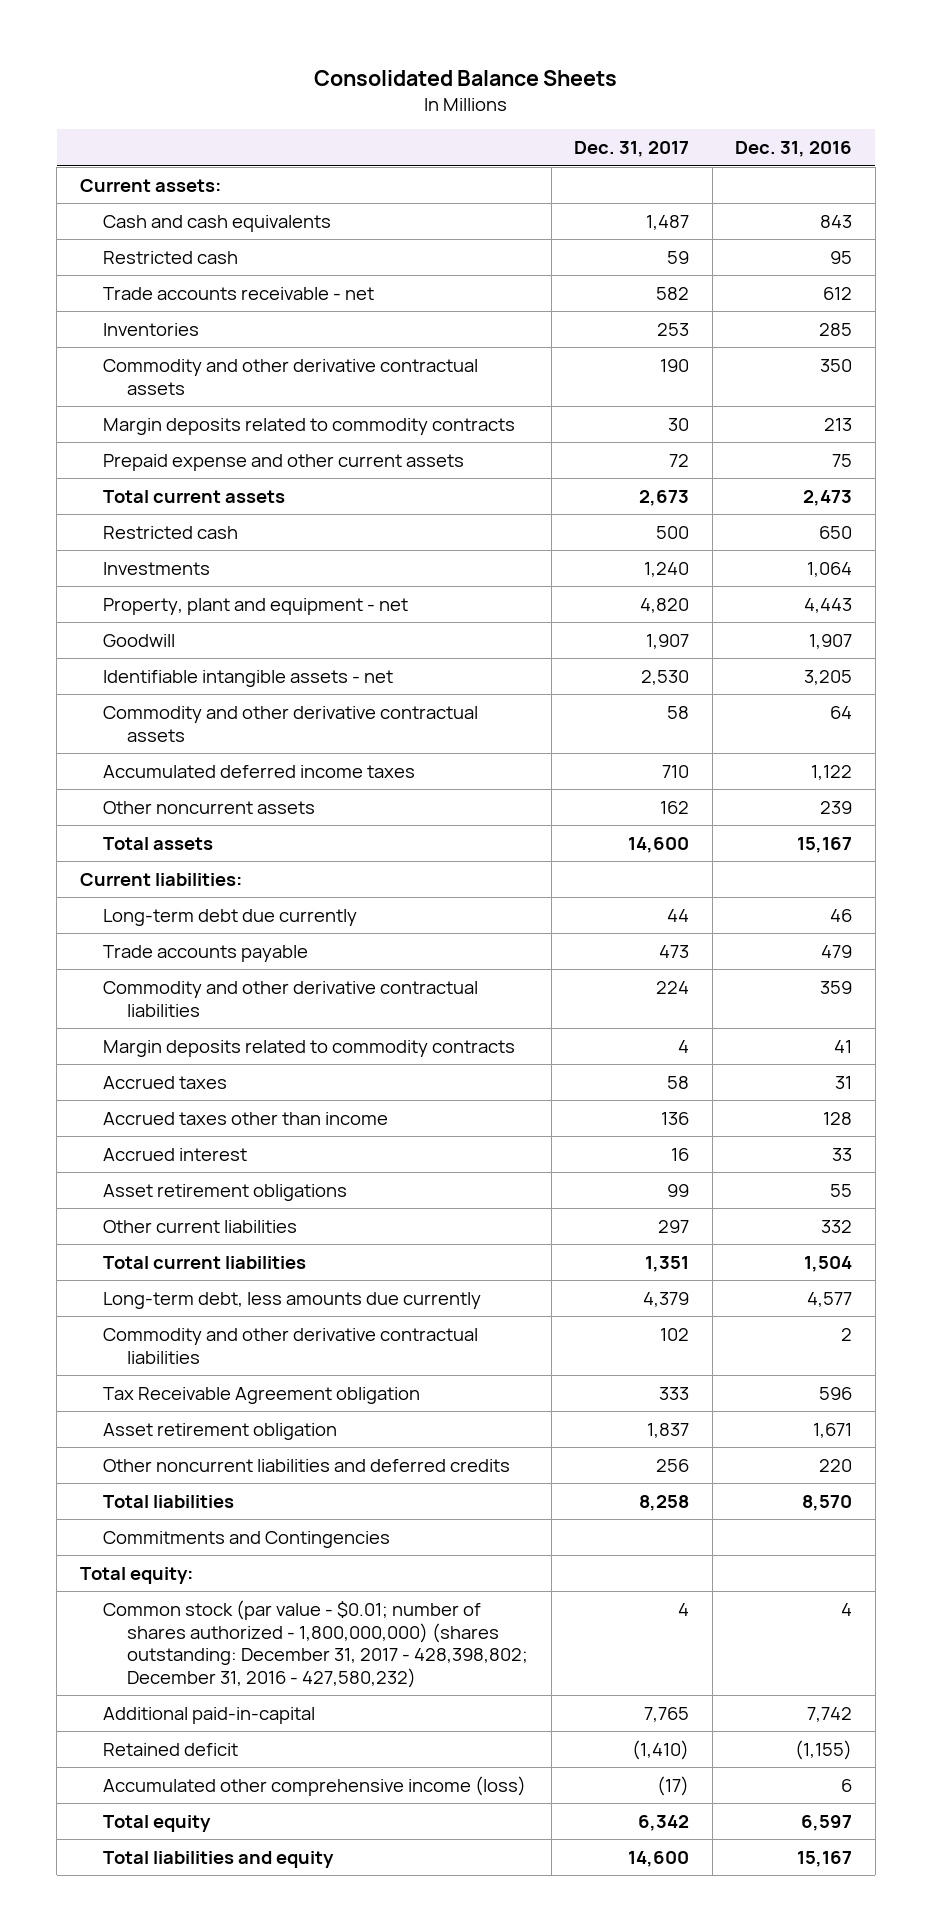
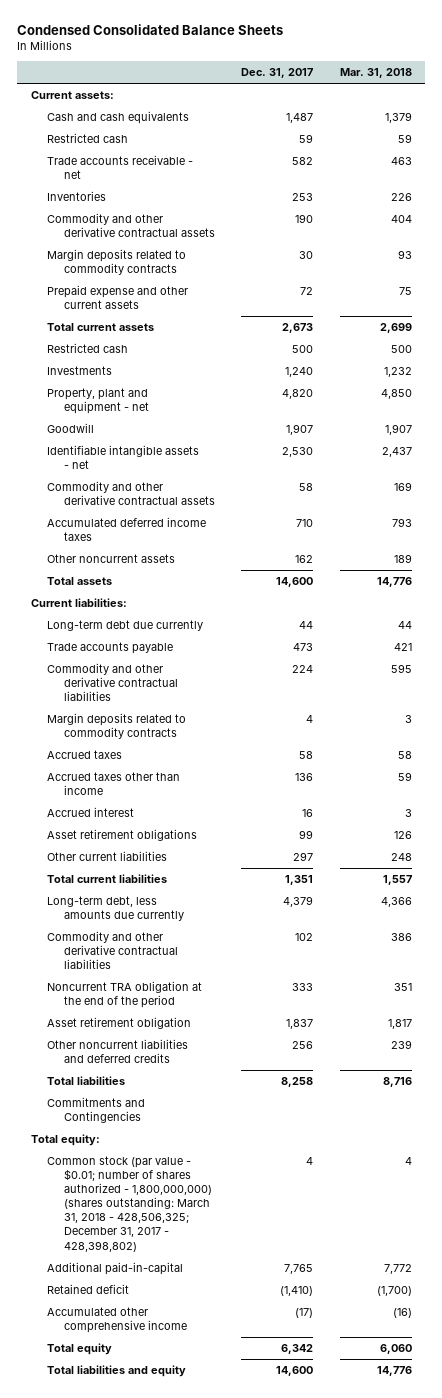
[313,69,617,86] Consolidated Balance Sheets -> [17,23,284,35] Condensed Consolidated Balance Sheets
[735,141,853,158] Dec. 31, 2016 -> none
none -> [339,68,412,79] Mar. 31, 2018
[103,1386,421,1404] Tax Receivable Agreement obligation -> [47,981,203,1009] Noncurrent TRA obligation at the end of the period
[103,1599,529,1688] Common stock (par value - $0.01; number of shares authorized - 1,800,000,000) (shares outstanding: December 31, 2017 - 428,398,802; December 31, 2016 - 427,580,232) -> [47,1156,212,1252] Common stock (par value - $0.01; number of shares authorized - 1,800,000,000) (shares outstanding: March 31, 2018 - 428,506,325; December 31, 2017 - 428,398,802)
[103,1775,527,1796] Accumulated other comprehensive income (loss) -> [47,1307,187,1334] Accumulated other comprehensive income

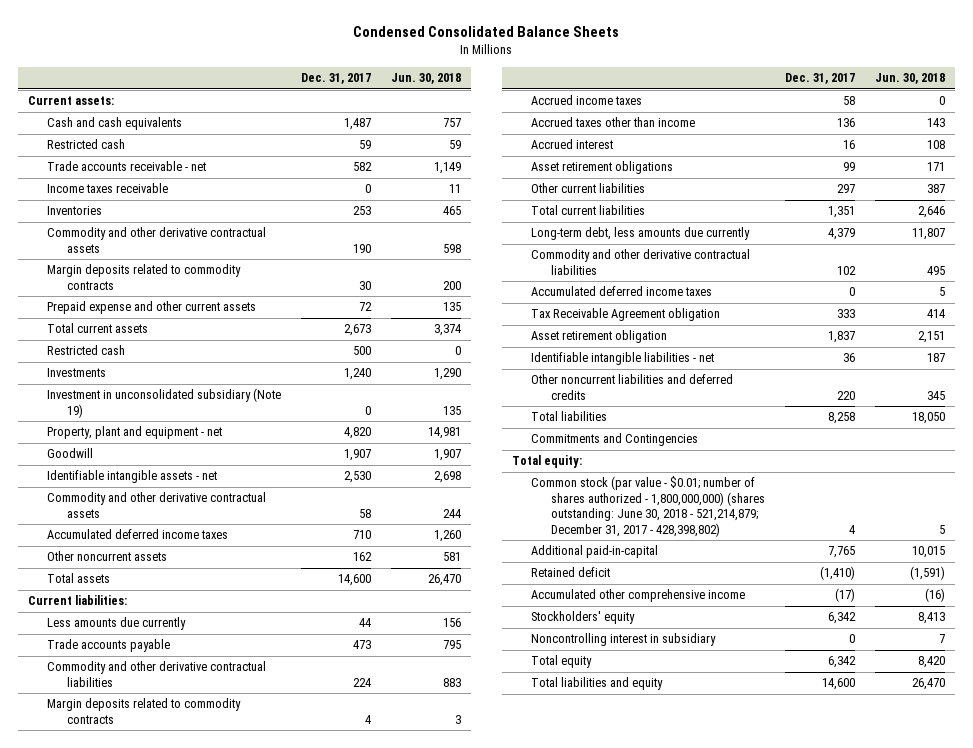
[339,68,412,79] Mar. 31, 2018 -> none
none -> [390,73,461,85] Jun. 30, 2018
none -> [47,183,169,194] Income taxes receivable
none -> [47,388,282,418] Investment in unconsolidated subsidiary (Note 19)
[47,620,204,632] Long-term debt due currently -> [47,617,187,631] Less amounts due currently
[47,750,123,760] Accrued taxes -> [531,95,643,106] Accrued income taxes
none -> [531,286,713,297] Accumulated deferred income taxes
[47,981,203,1009] Noncurrent TRA obligation at the end of the period -> [531,308,721,322] Tax Receivable Agreement obligation
none -> [531,352,715,366] Identifiable intangible liabilities - net
[292,1041,314,1050] 256 -> [837,390,856,400] 220
[47,1156,212,1252] Common stock (par value - $0.01; number of shares authorized - 1,800,000,000) (shares outstanding: March 31, 2018 - 428,506,325; December 31, 2017 - 428,398,802) -> [531,476,765,537] Common stock (par value - $0.01; number of shares authorized - 1,800,000,000) (shares outstanding: June 30, 2018 - 521,214,879; December 31, 2017 - 428,398,802)
none -> [531,611,636,625] Stockholders' equity
none -> [531,633,717,647] Noncontrolling interest in subsidiary

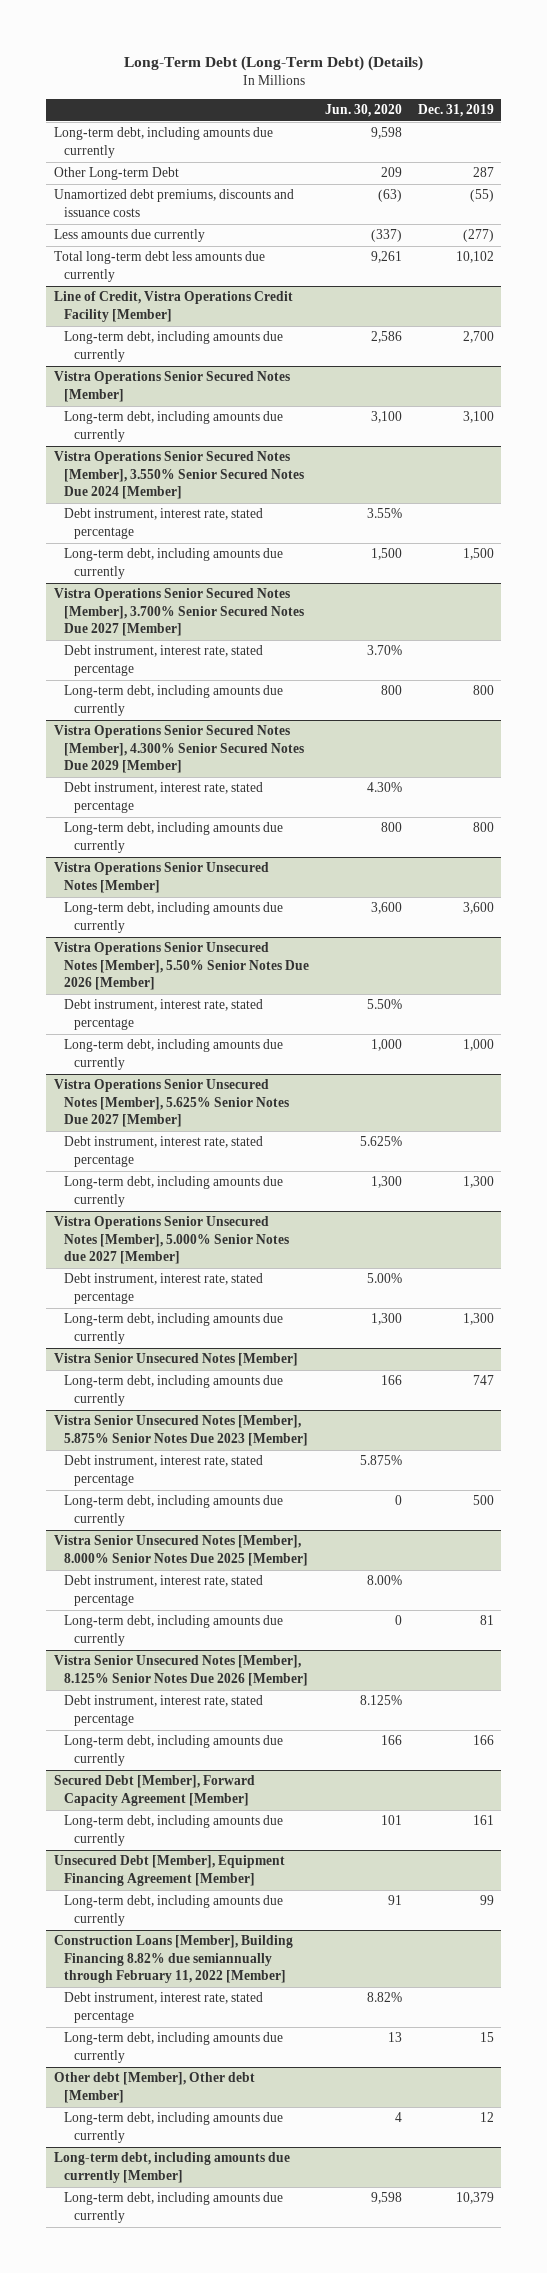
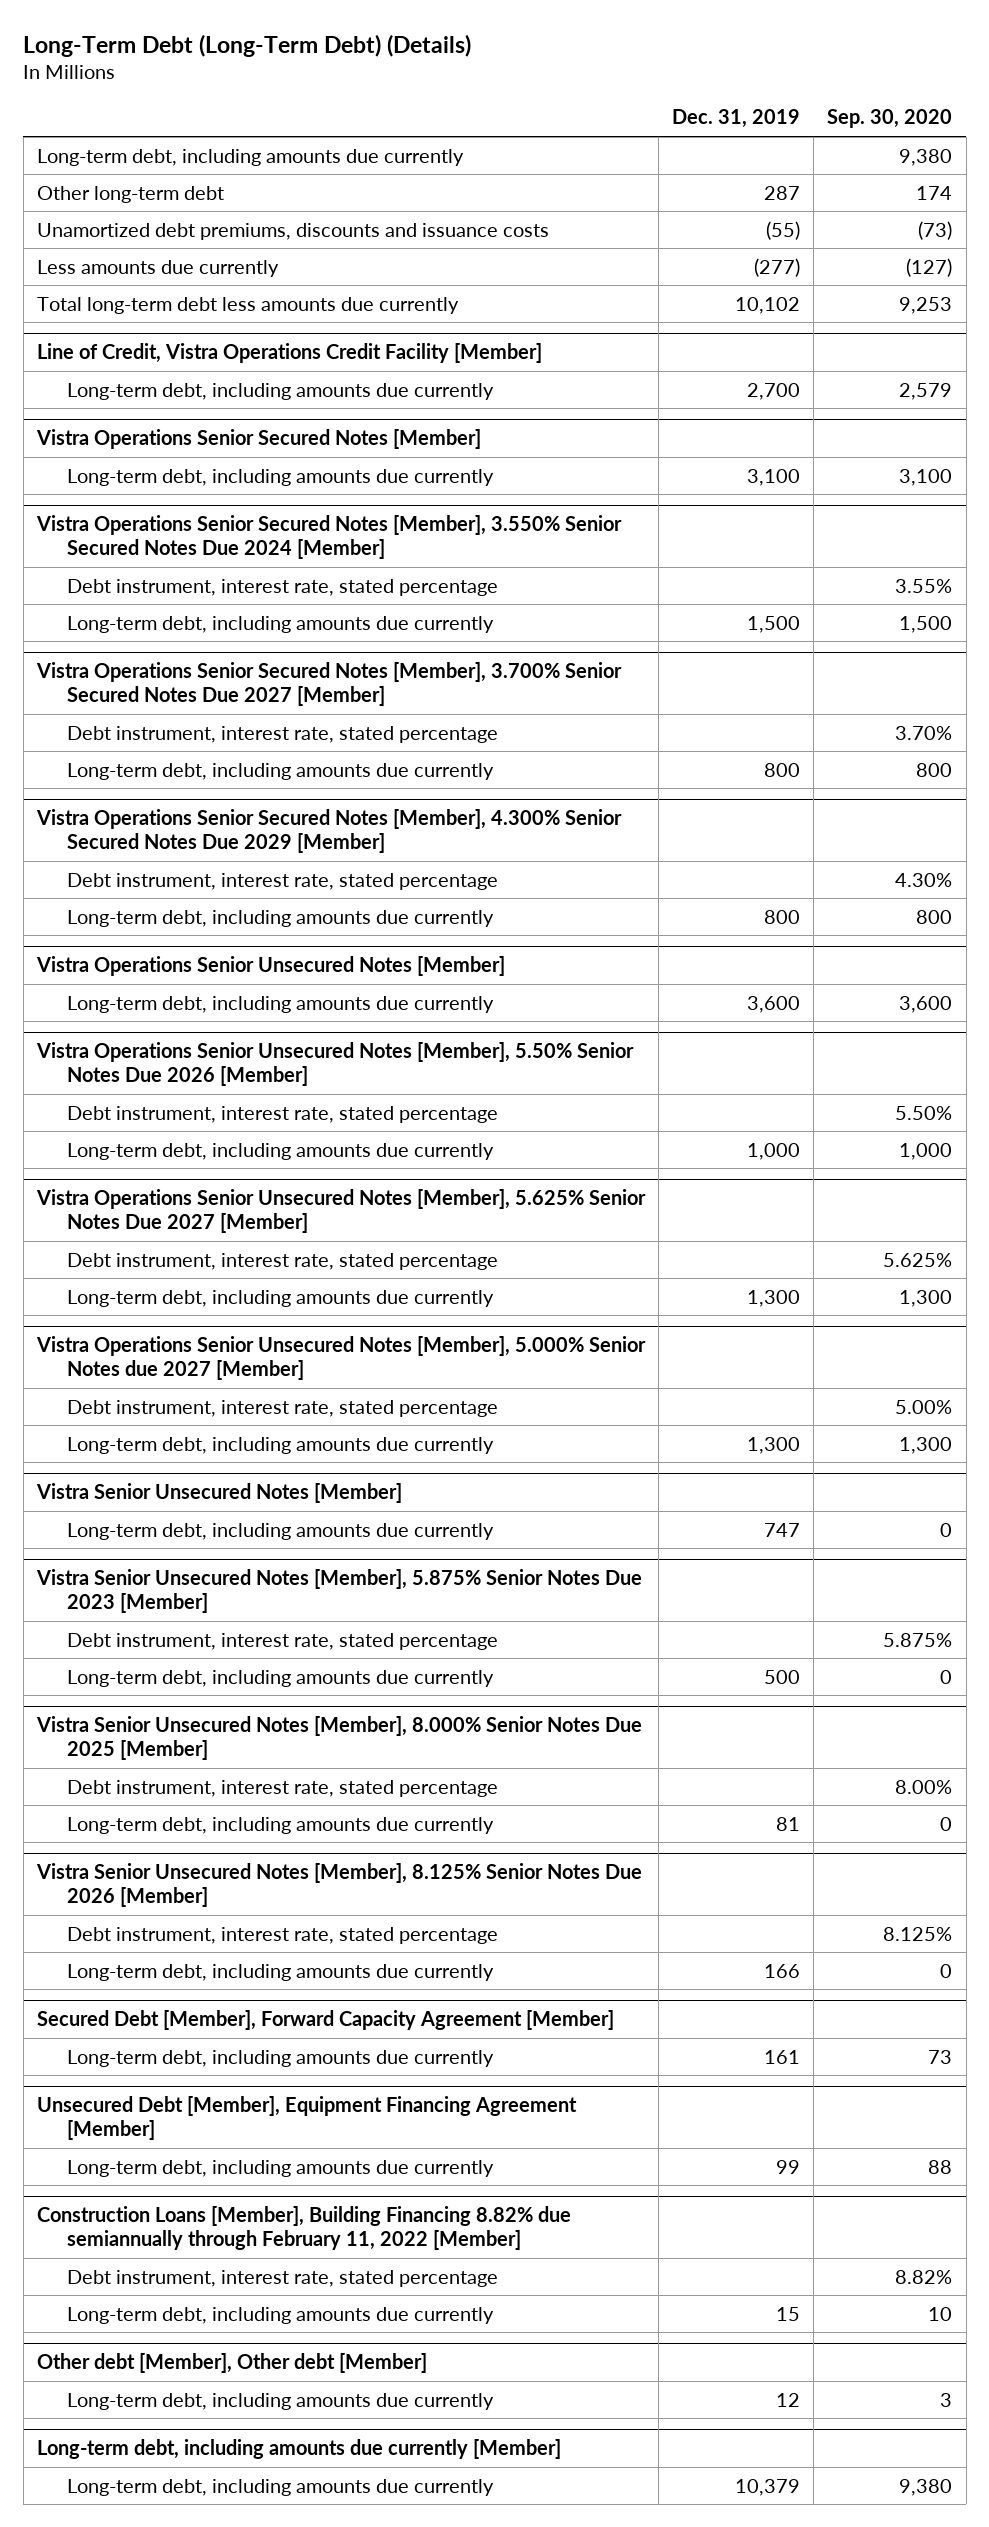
[324,104,402,118] Jun. 30, 2020 -> none
none -> [827,109,953,129] Sep. 30, 2020
[53,167,179,181] Other Long-term Debt -> [36,185,224,203] Other long-term debt

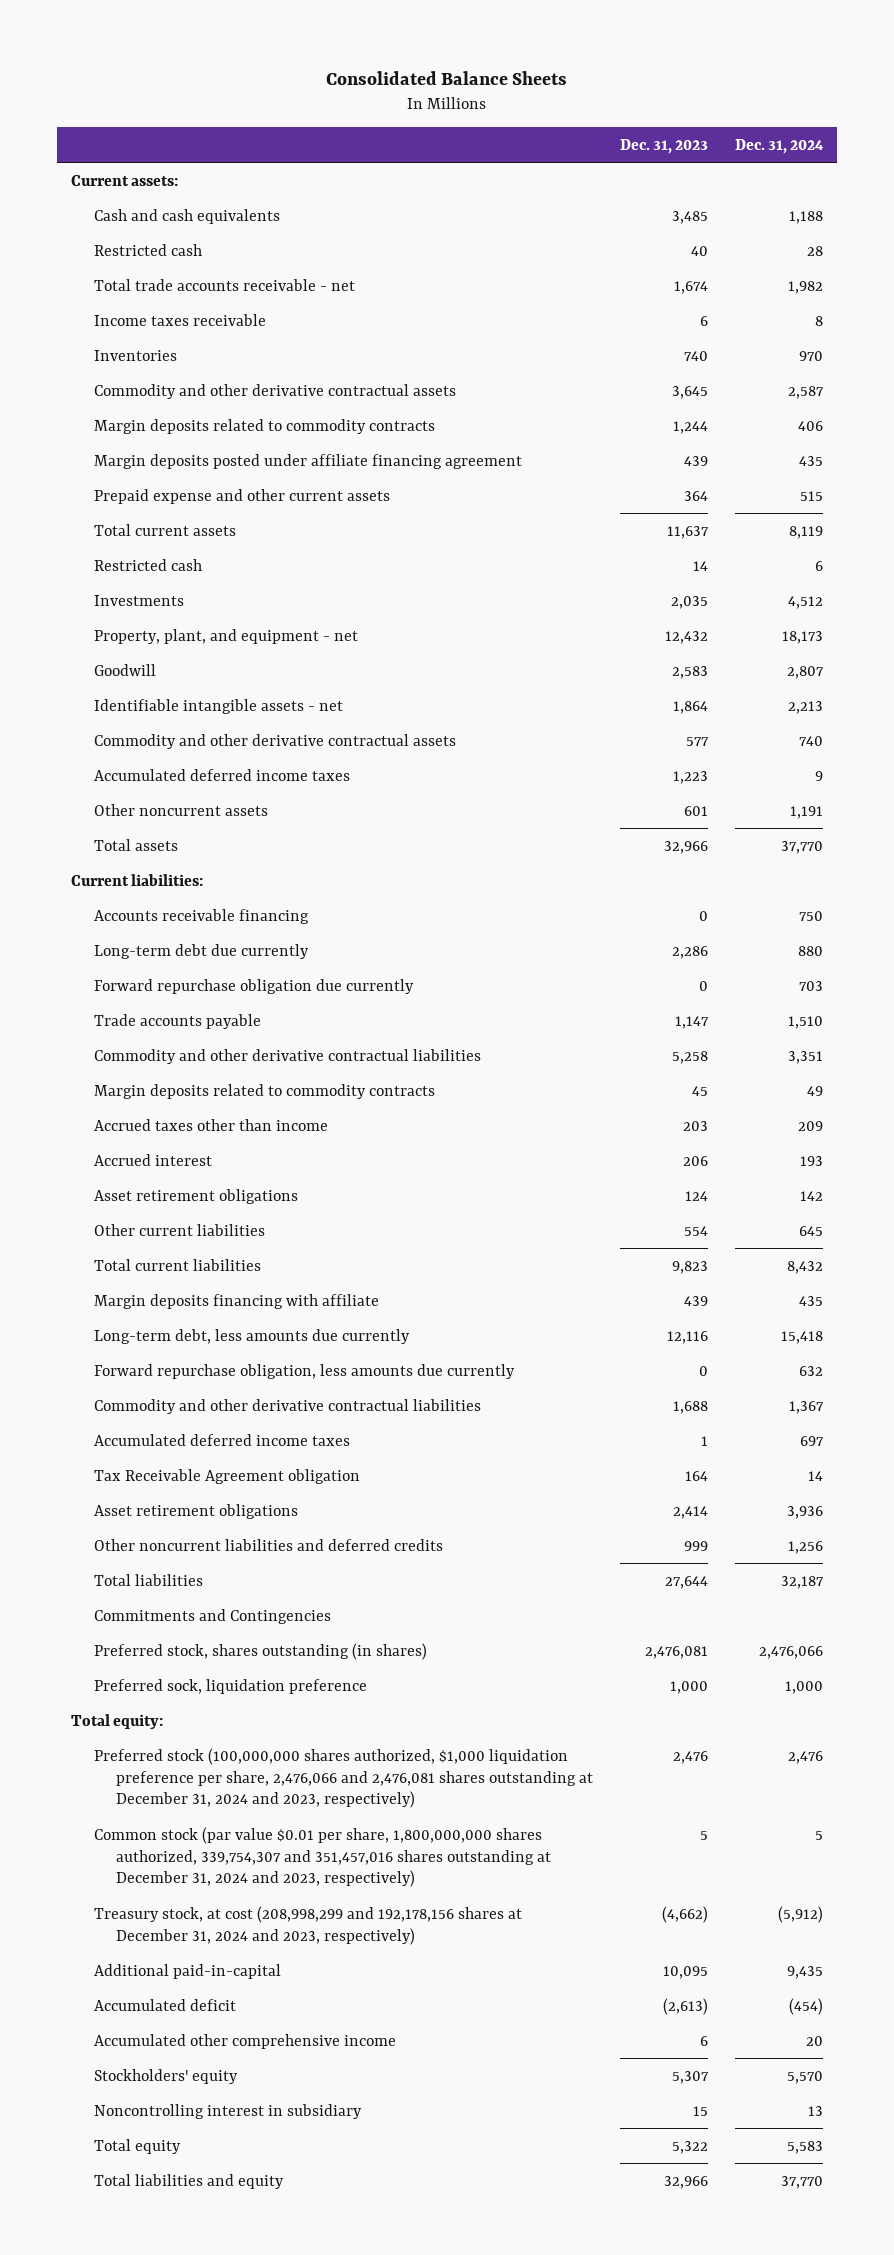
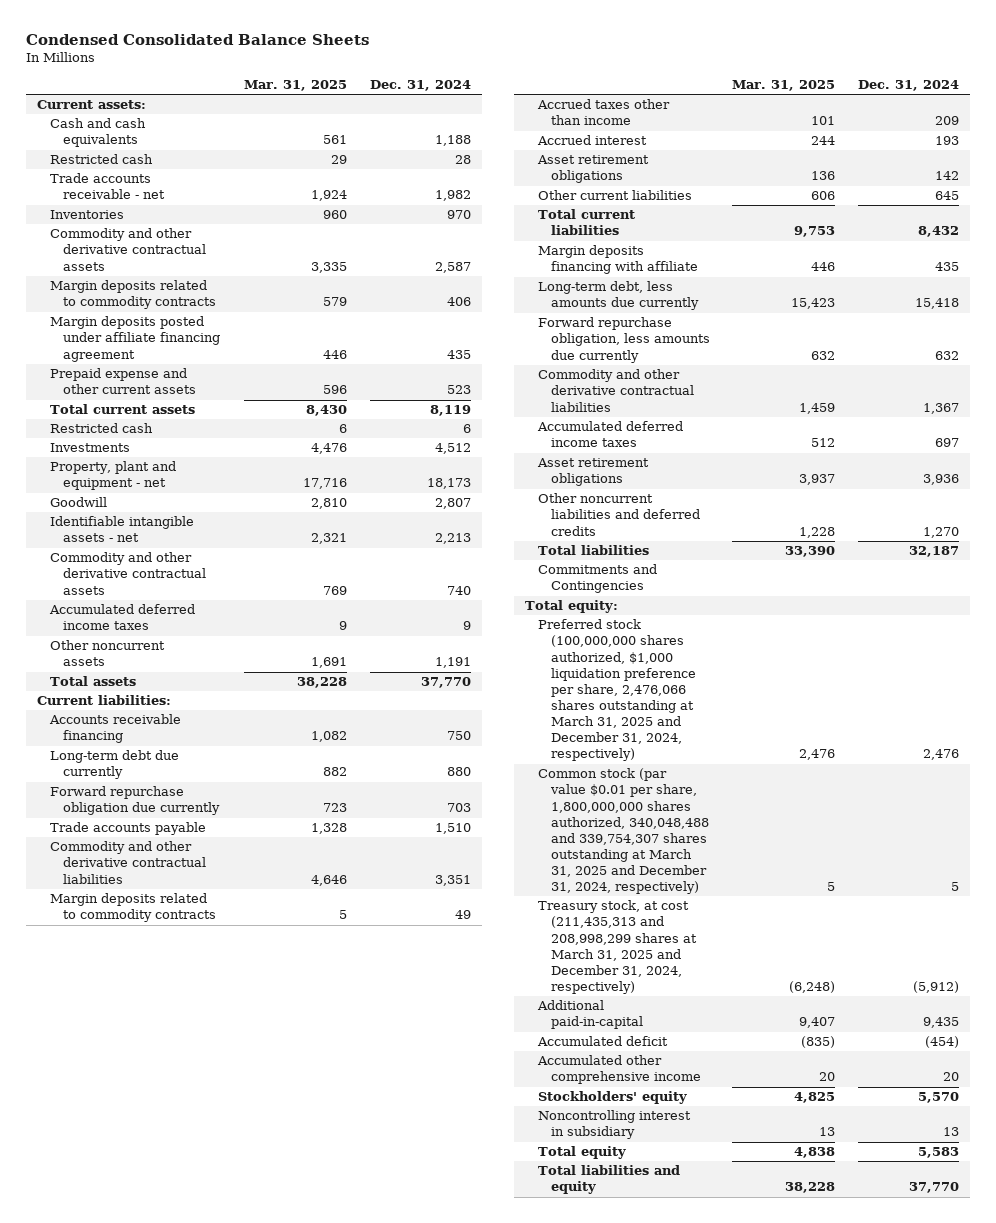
[326,70,568,85] Consolidated Balance Sheets -> [25,34,369,46] Condensed Consolidated Balance Sheets
[620,138,709,154] Dec. 31, 2023 -> none
none -> [244,79,348,91] Mar. 31, 2025
[93,313,266,326] Income taxes receivable -> none
[93,278,355,291] Total trade accounts receivable - net -> [49,173,165,200] Trade accounts receivable - net
[800,490,824,501] 515 -> [446,385,471,395] 523
[93,628,358,644] Property, plant, and equipment - net -> [49,461,176,491] Property, plant and equipment - net
[93,1468,360,1484] Tax Receivable Agreement obligation -> none
[788,1540,824,1554] 1,256 -> [922,526,959,538] 1,270
[93,1642,427,1660] Preferred stock, shares outstanding (in shares) -> none
[93,1678,367,1694] Preferred sock, liquidation preference -> none
[93,1747,594,1809] Preferred stock (100,000,000 shares authorized, $1,000 liquidation preference per share, 2,476,066 and 2,476,081 shares outstanding at December 31, 2024 and 2023, respectively) -> [537,619,696,762] Preferred stock (100,000,000 shares authorized, $1,000 liquidation preference per share, 2,476,066 shares outstanding at March 31, 2025 and December 31, 2024, respectively)
[93,1826,552,1888] Common stock (par value $0.01 per share, 1,800,000,000 shares authorized, 339,754,307 and 351,457,016 shares outstanding at December 31, 2024 and 2023, respectively) -> [537,768,709,895] Common stock (par value $0.01 per share, 1,800,000,000 shares authorized, 340,048,488 and 339,754,307 shares outstanding at March 31, 2025 and December 31, 2024, respectively)
[93,1905,522,1945] Treasury stock, at cost (208,998,299 and 192,178,156 shares at December 31, 2024 and 2023, respectively) -> [537,900,697,995] Treasury stock, at cost (211,435,313 and 208,998,299 shares at March 31, 2025 and December 31, 2024, respectively)

